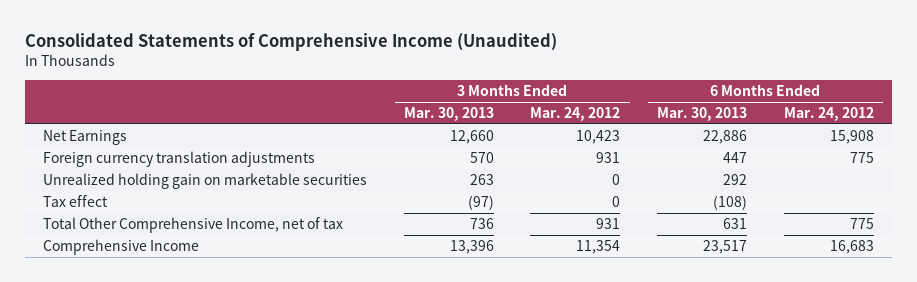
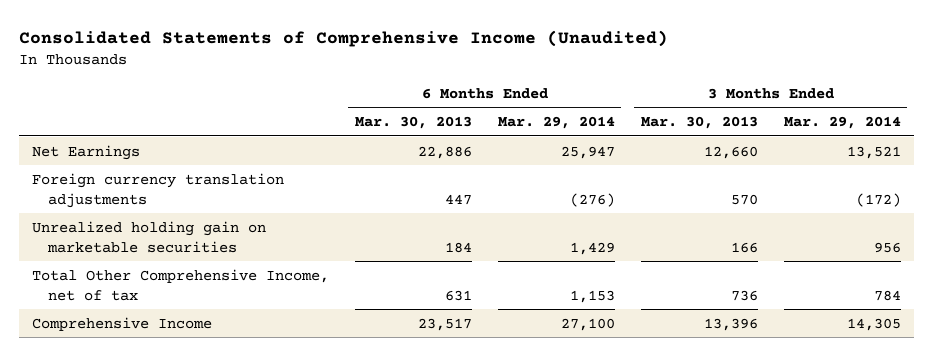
[530,107,621,122] Mar. 24, 2012 -> none
[783,107,874,122] Mar. 24, 2012 -> none
none -> [497,116,615,130] Mar. 29, 2014
none -> [783,116,901,130] Mar. 29, 2014
[43,195,109,208] Tax effect -> none
[469,174,494,186] 263 -> [730,241,758,253] 166
[723,174,748,186] 292 -> [444,241,472,253] 184

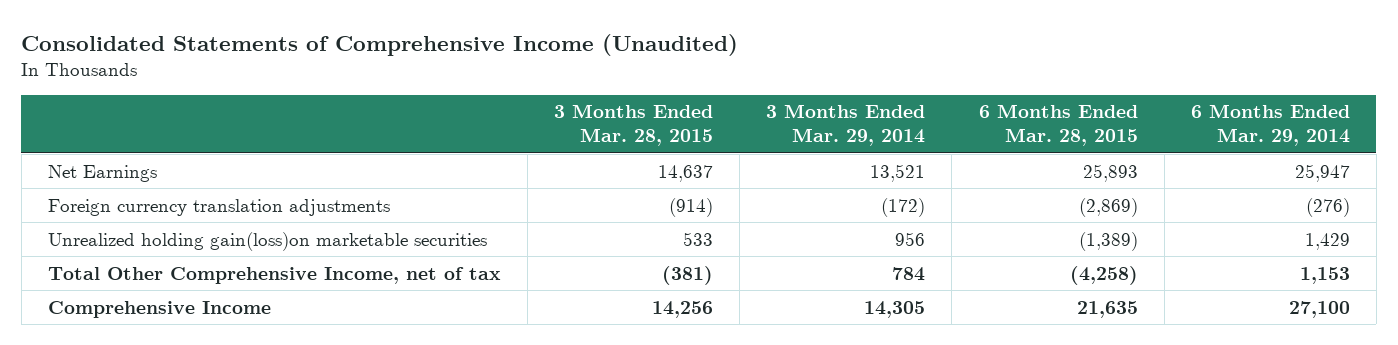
[354,116,472,130] Mar. 30, 2013 -> none
[640,116,758,130] Mar. 30, 2013 -> none
none -> [554,104,714,147] 3 Months Ended Mar. 28, 2015
none -> [978,104,1138,147] 6 Months Ended Mar. 28, 2015
[31,220,266,253] Unrealized holding gain on marketable securities -> [47,231,487,251] Unrealized holding gain(loss)on marketable securities

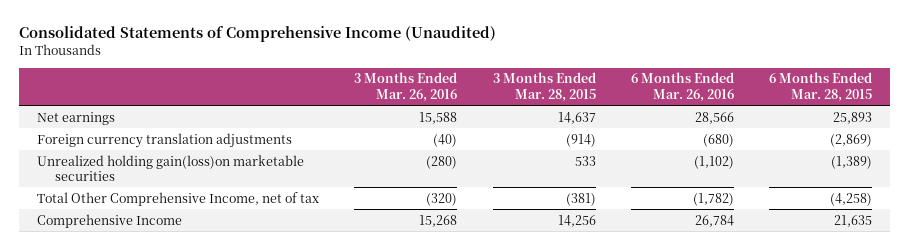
[766,104,926,147] 3 Months Ended Mar. 29, 2014 -> none
[1190,104,1350,147] 6 Months Ended Mar. 29, 2014 -> none
none -> [354,72,458,102] 3 Months Ended Mar. 26, 2016
none -> [630,72,734,102] 6 Months Ended Mar. 26, 2016
[47,164,157,182] Net Earnings -> [36,111,115,125] Net earnings

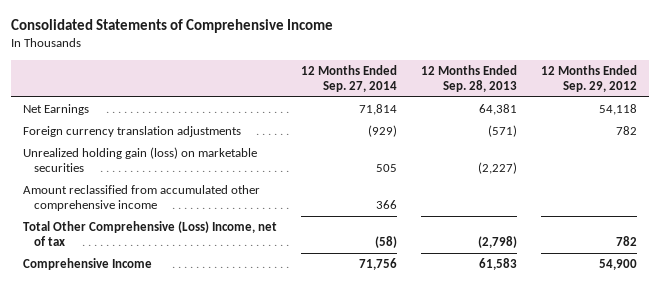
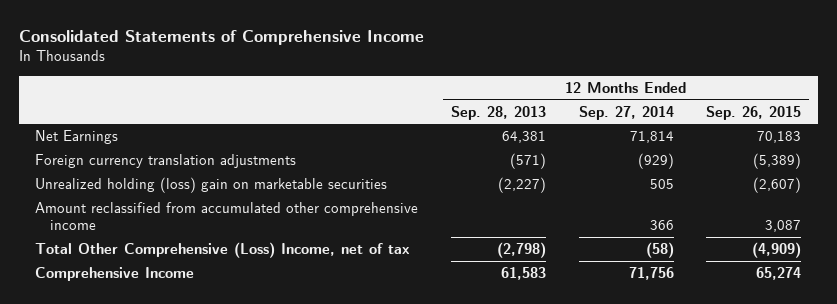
[541,64,638,93] 12 Months Ended Sep. 29, 2012 -> none
none -> [706,105,802,120] Sep. 26, 2015
[22,146,257,173] Unrealized holding gain (loss) on marketable securities -> [35,176,388,193] Unrealized holding (loss) gain on marketable securities

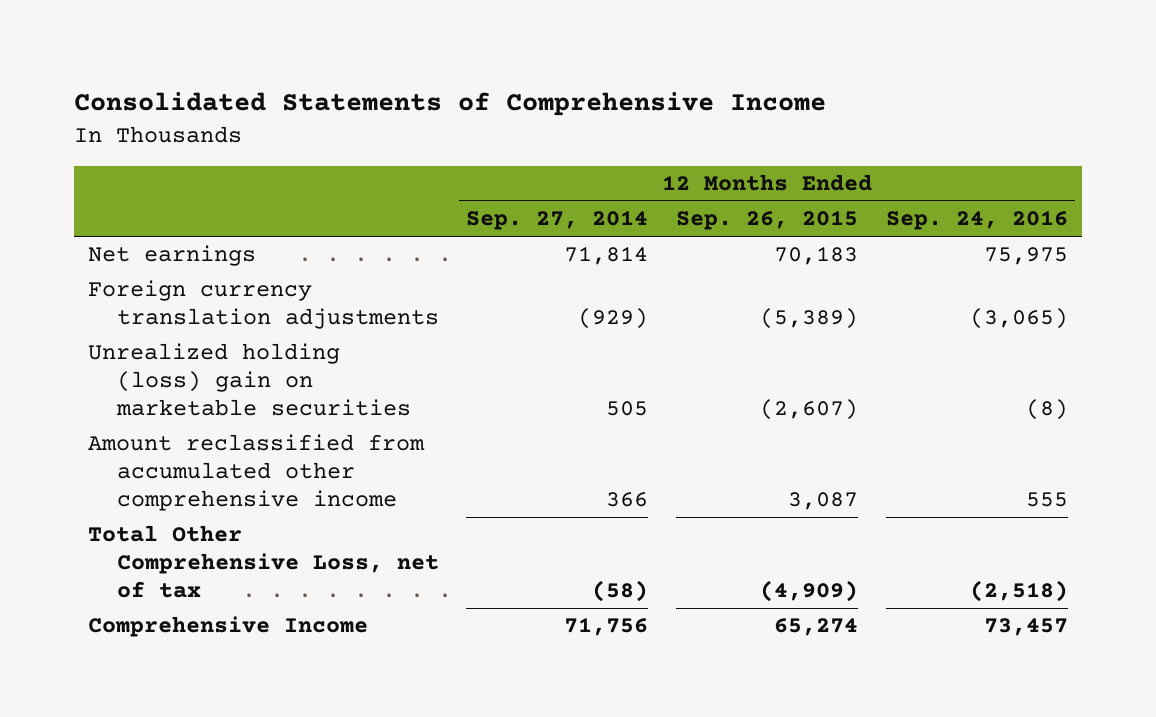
[450,105,546,120] Sep. 28, 2013 -> none
none -> [885,210,1068,231] Sep. 24, 2016
[35,129,119,144] Net Earnings -> [87,245,256,267] Net earnings
[35,241,411,258] Total Other Comprehensive (Loss) Income, net of tax -> [87,525,439,598] Total Other Comprehensive Loss, net of tax

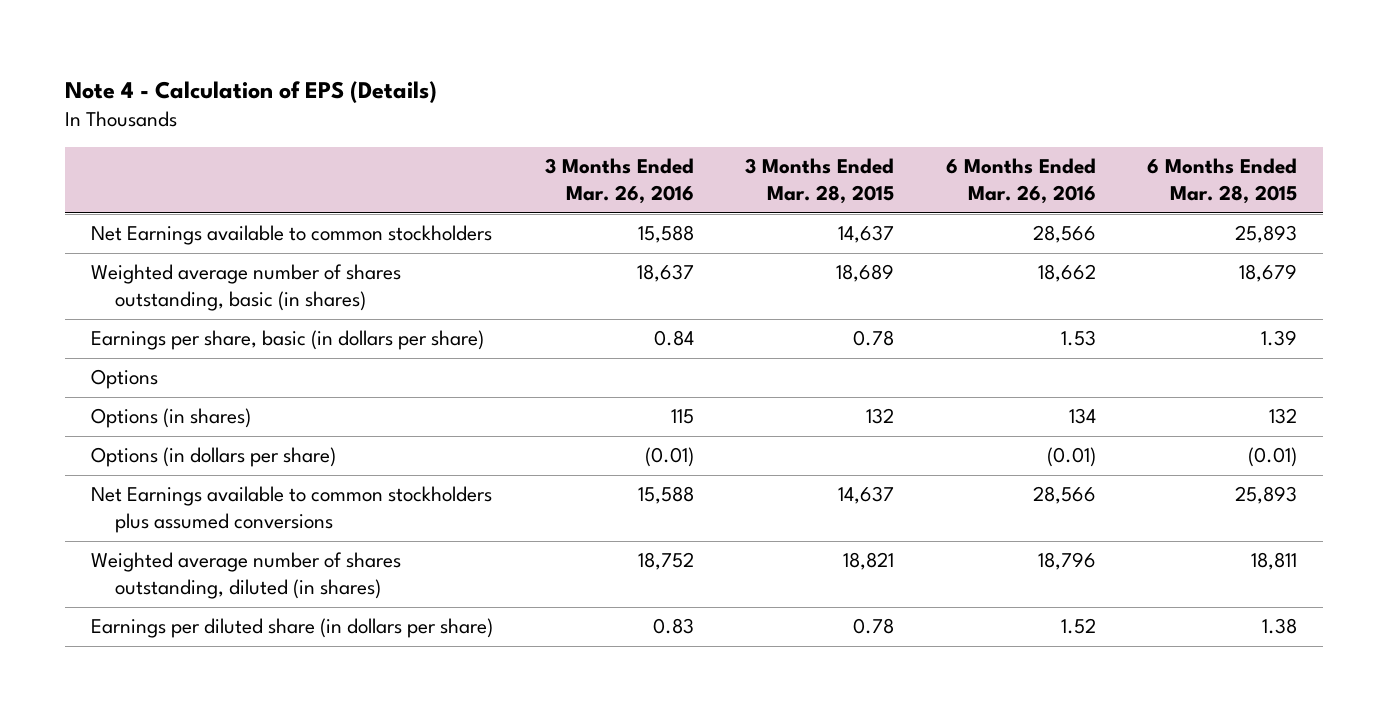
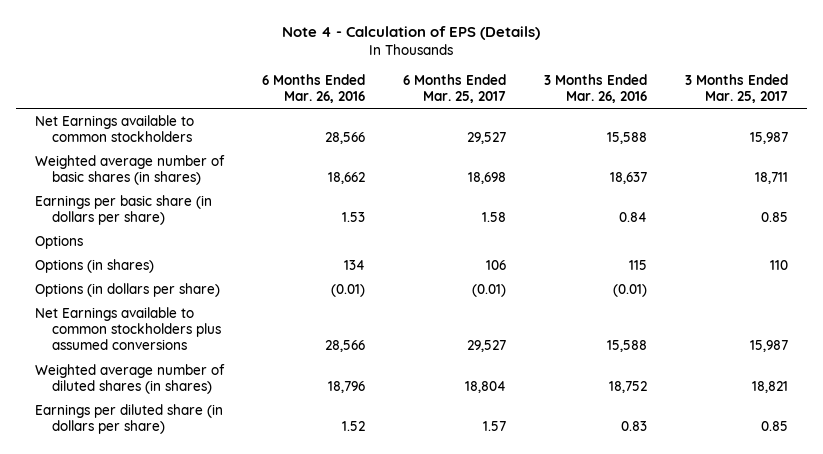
[745,158,895,205] 3 Months Ended Mar. 28, 2015 -> none
[1147,158,1298,205] 6 Months Ended Mar. 28, 2015 -> none
none -> [402,73,506,103] 6 Months Ended Mar. 25, 2017
none -> [684,73,788,103] 3 Months Ended Mar. 25, 2017
[91,264,402,312] Weighted average number of shares outstanding, basic (in shares) -> [35,154,226,186] Weighted average number of basic shares (in shares)
[91,330,485,351] Earnings per share, basic (in dollars per share) -> [35,194,213,226] Earnings per basic share (in dollars per share)
[91,552,402,600] Weighted average number of shares outstanding, diluted (in shares) -> [35,363,226,395] Weighted average number of diluted shares (in shares)

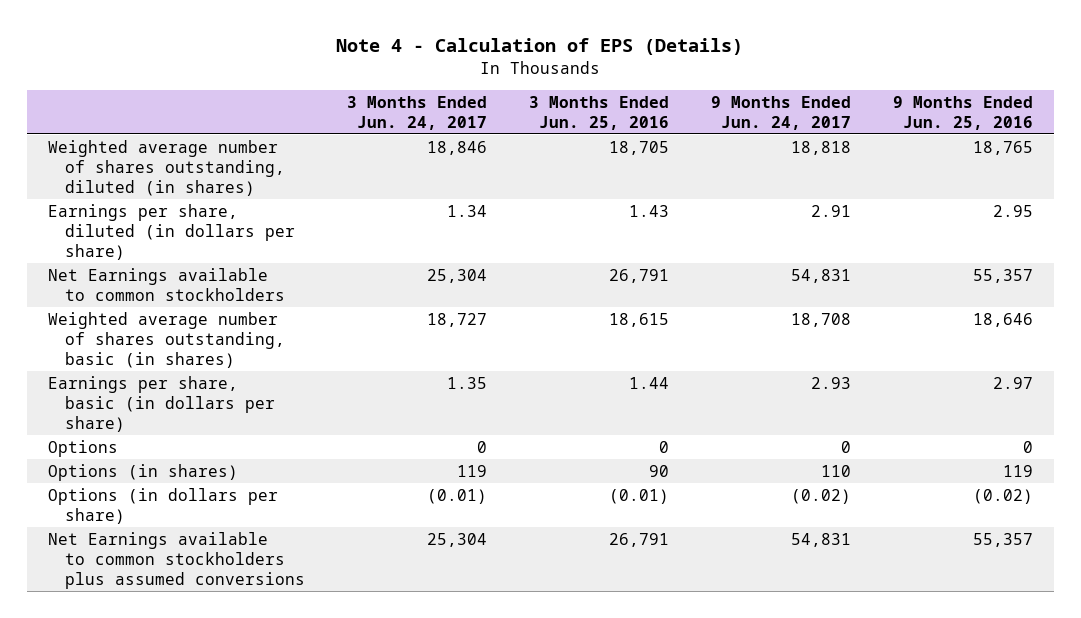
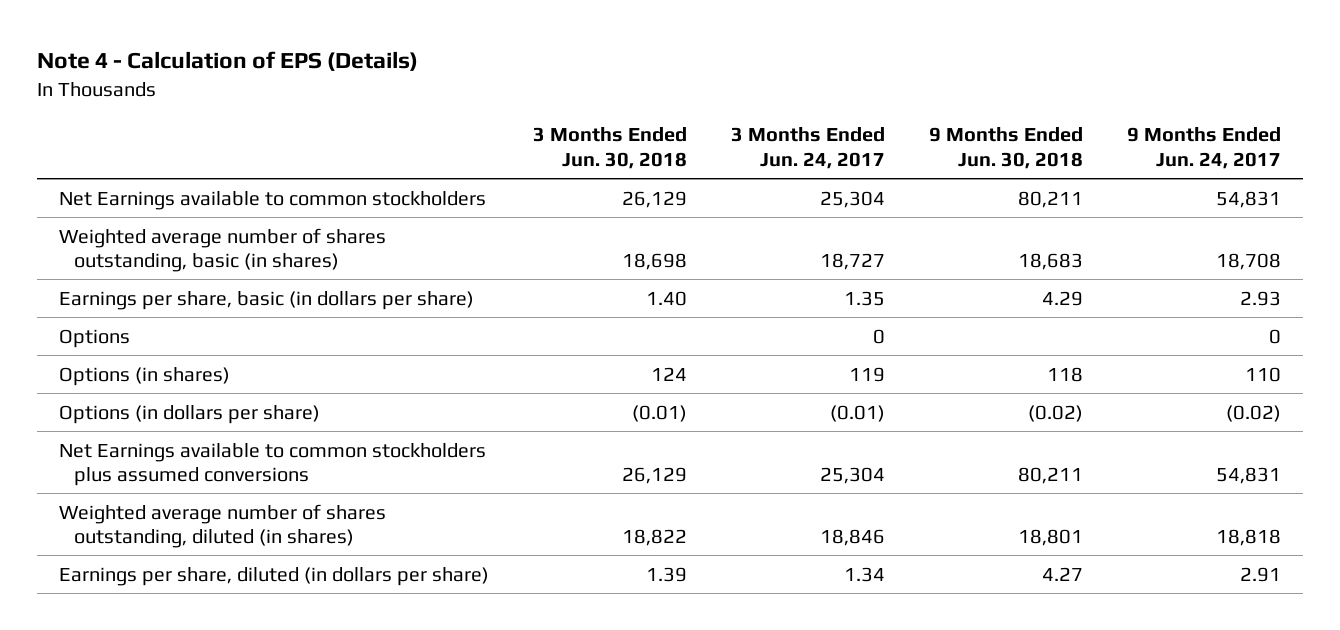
[529,95,670,130] 3 Months Ended Jun. 25, 2016 -> none
[892,95,1033,130] 9 Months Ended Jun. 25, 2016 -> none
none -> [532,127,687,169] 3 Months Ended Jun. 30, 2018
none -> [928,127,1083,169] 9 Months Ended Jun. 30, 2018
[48,139,286,196] Weighted average number of shares outstanding, diluted (in shares) -> [58,503,386,548] Weighted average number of shares outstanding, diluted (in shares)
[48,203,296,260] Earnings per share, diluted (in dollars per share) -> [58,566,489,586] Earnings per share, diluted (in dollars per share)

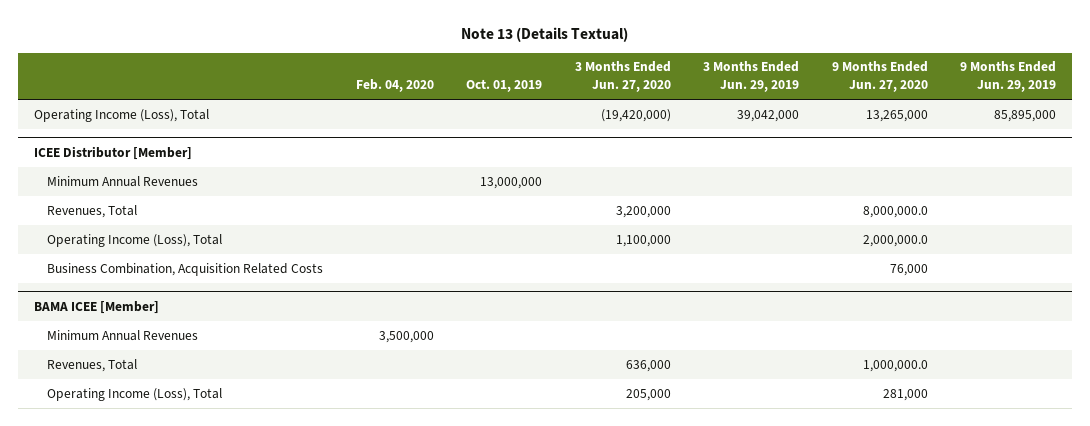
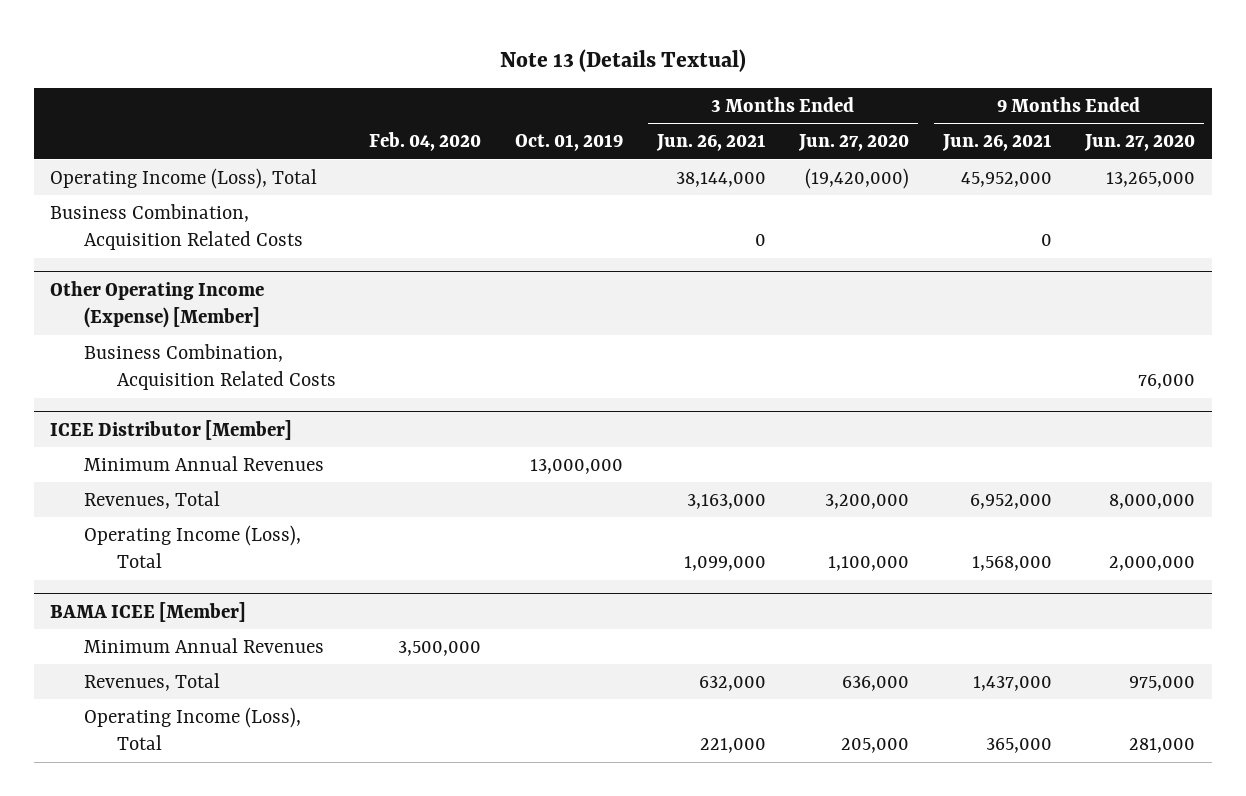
[703,61,800,93] 3 Months Ended Jun. 29, 2019 -> none
[960,61,1057,93] 9 Months Ended Jun. 29, 2019 -> none
none -> [655,134,766,152] Jun. 26, 2021
none -> [941,134,1052,152] Jun. 26, 2021
none -> [50,203,303,251] Business Combination, Acquisition Related Costs
none -> [50,280,265,329] Other Operating Income (Expense) [Member]
none -> [83,343,336,391] Business Combination, Acquisition Related Costs
[47,262,324,276] Business Combination, Acquisition Related Costs -> none
[862,205,928,218] 8,000,000.0 -> [1109,493,1196,509] 8,000,000
[862,234,928,247] 2,000,000.0 -> [1109,556,1196,572] 2,000,000
[862,359,928,372] 1,000,000.0 -> [1129,675,1196,691] 975,000

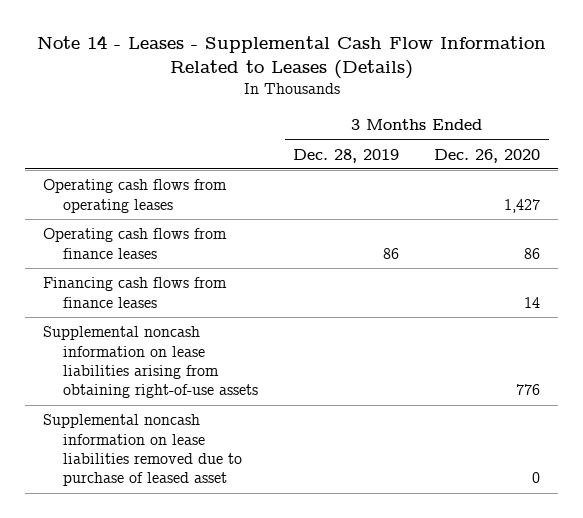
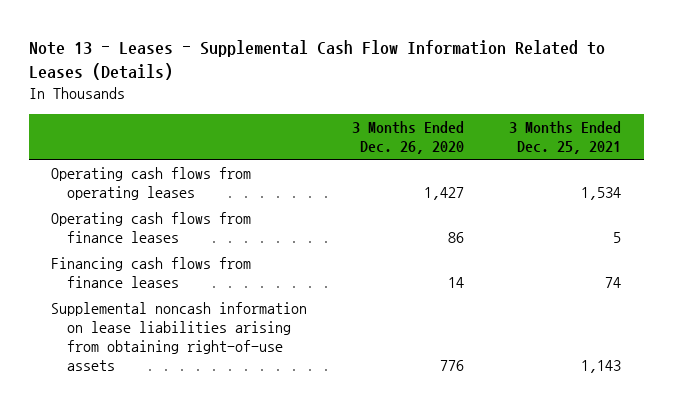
[36,35,546,80] Note 14 - Leases - Supplemental Cash Flow Information Related to Leases (Details) -> [28,39,605,81] Note 13 - Leases - Supplemental Cash Flow Information Related to Leases (Details)
[293,148,400,163] Dec. 28, 2019 -> none
none -> [509,120,622,154] 3 Months Ended Dec. 25, 2021
[42,414,243,487] Supplemental noncash information on lease liabilities removed due to purchase of leased asset -> none

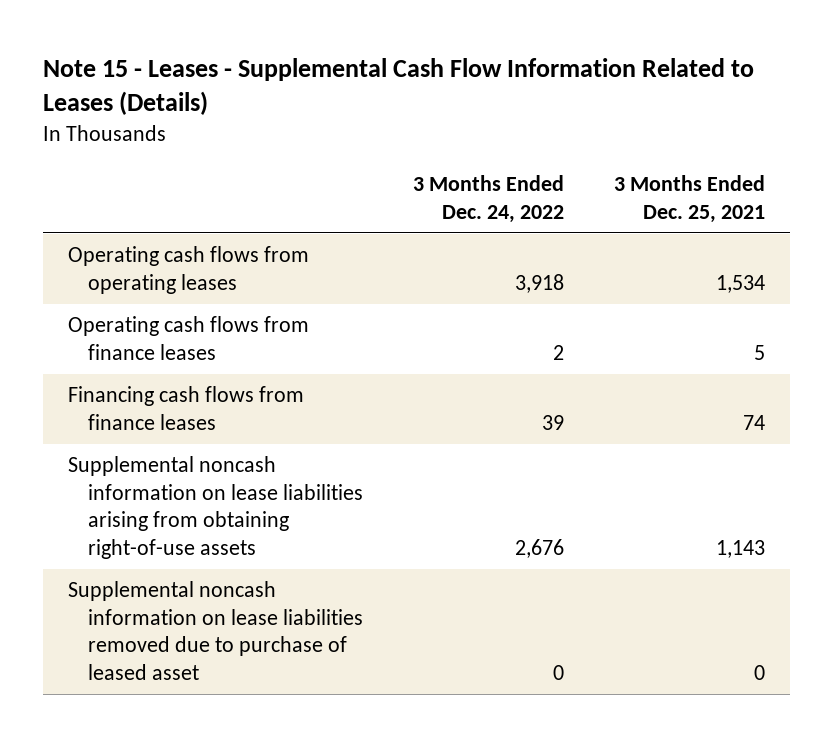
[28,39,605,81] Note 13 - Leases - Supplemental Cash Flow Information Related to Leases (Details) -> [42,57,754,116] Note 15 - Leases - Supplemental Cash Flow Information Related to Leases (Details)
[352,120,465,154] 3 Months Ended Dec. 26, 2020 -> none
none -> [412,175,564,223] 3 Months Ended Dec. 24, 2022
none -> [67,581,364,680] Supplemental noncash information on lease liabilities removed due to purchase of leased asset

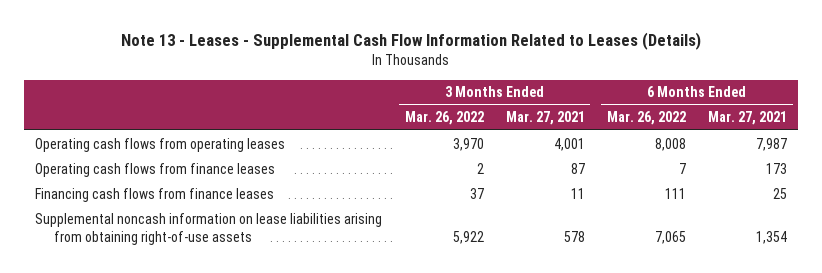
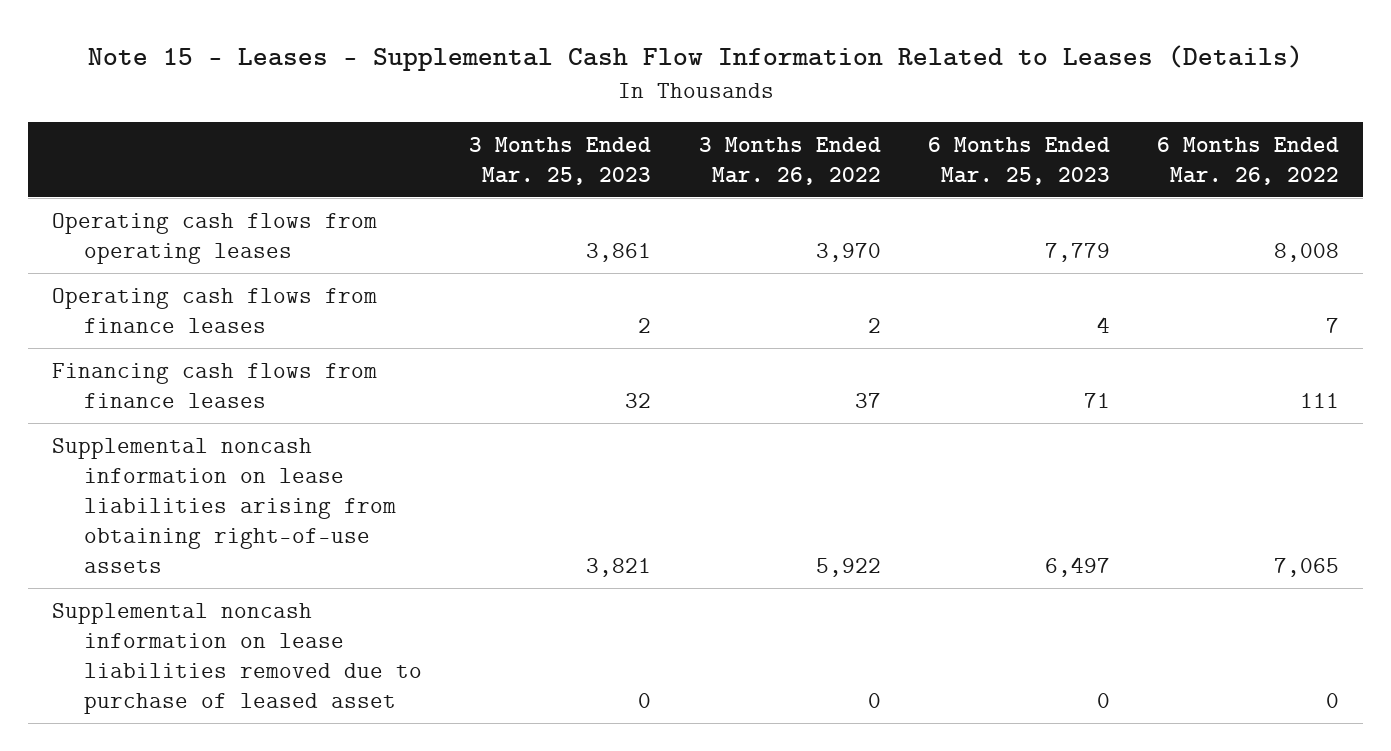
[121,32,702,51] Note 13 - Leases - Supplemental Cash Flow Information Related to Leases (Details) -> [87,45,1303,72] Note 15 - Leases - Supplemental Cash Flow Information Related to Leases (Details)
[505,111,585,126] Mar. 27, 2021 -> none
[708,111,788,126] Mar. 27, 2021 -> none
none -> [469,136,652,185] 3 Months Ended Mar. 25, 2023
none -> [927,136,1110,185] 6 Months Ended Mar. 25, 2023
none -> [51,602,422,714] Supplemental noncash information on lease liabilities removed due to purchase of leased asset

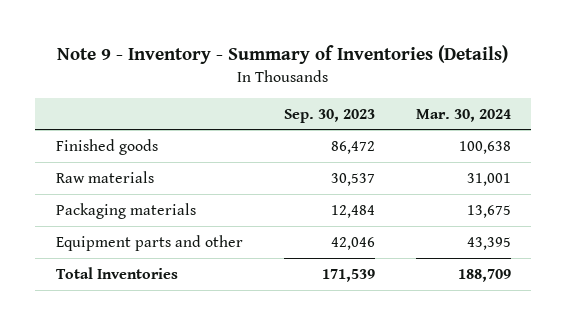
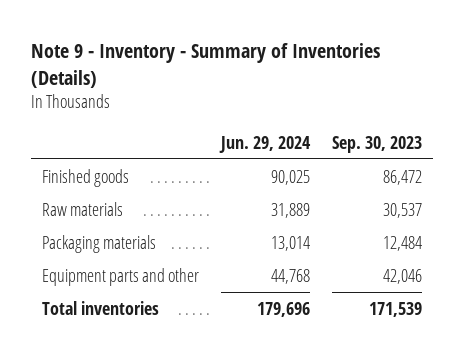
[415,108,511,122] Mar. 30, 2024 -> none
none -> [218,135,311,153] Jun. 29, 2024
[55,266,178,279] Total Inventories -> [42,300,160,315] Total inventories

